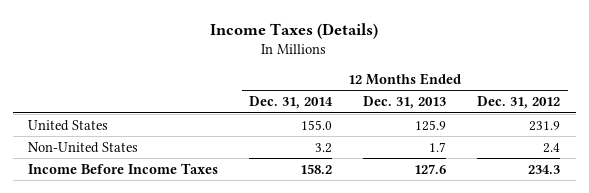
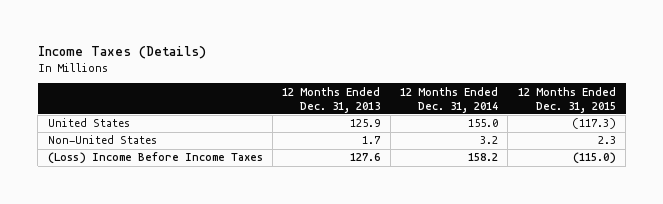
[477,96,561,110] Dec. 31, 2012 -> none
none -> [517,86,616,113] 12 Months Ended Dec. 31, 2015
[28,162,219,174] Income Before Income Taxes -> [47,152,263,165] (Loss) Income Before Income Taxes

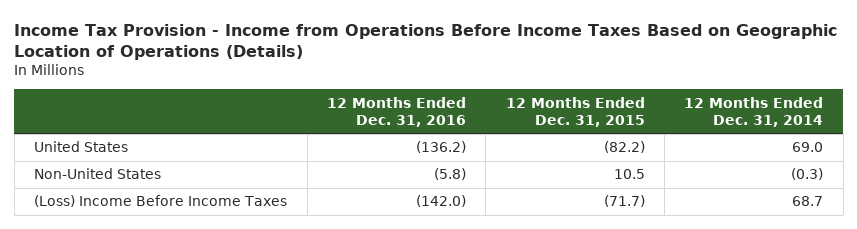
[37,45,206,59] Income Taxes (Details) -> [14,23,838,60] Income Tax Provision - Income from Operations Before Income Taxes Based on Geographic Location of Operations (Details)
[282,86,381,113] 12 Months Ended Dec. 31, 2013 -> none
none -> [326,96,466,127] 12 Months Ended Dec. 31, 2016
[468,119,499,128] 155.0 -> [792,142,824,153] 69.0
[571,118,616,130] (117.3) -> [603,141,645,154] (82.2)
[480,136,499,145] 3.2 -> [791,168,824,181] (0.3)
[597,136,616,145] 2.3 -> [613,169,645,180] 10.5
[468,153,499,162] 158.2 -> [792,196,824,207] 68.7
[572,152,616,165] (115.0) -> [603,195,645,208] (71.7)

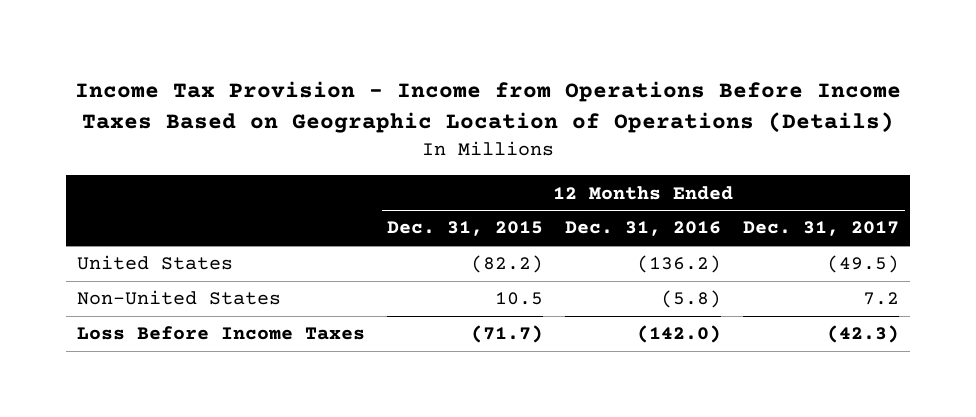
[684,96,824,127] 12 Months Ended Dec. 31, 2014 -> none
none -> [743,221,900,237] Dec. 31, 2017
[34,195,288,208] (Loss) Income Before Income Taxes -> [77,326,366,341] Loss Before Income Taxes

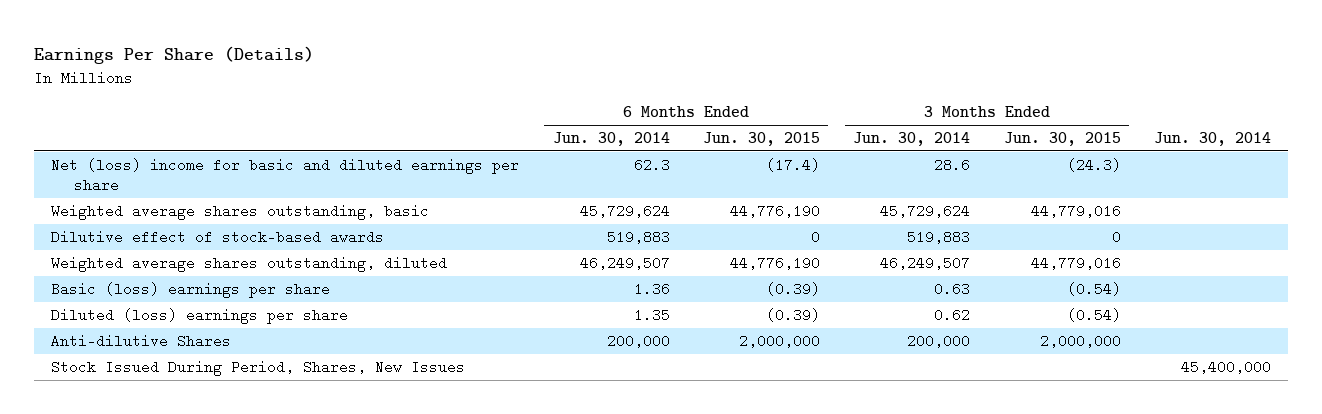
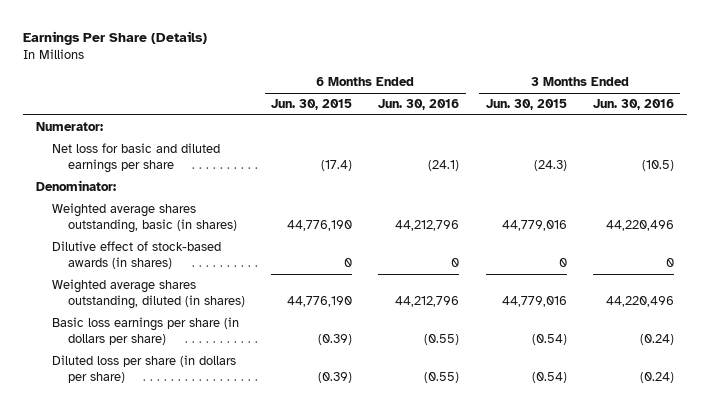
[552,131,670,146] Jun. 30, 2014 -> none
[853,131,971,146] Jun. 30, 2014 -> none
[1154,131,1272,146] Jun. 30, 2014 -> none
none -> [378,99,460,111] Jun. 30, 2016
none -> [592,99,674,111] Jun. 30, 2016
[51,333,232,348] Anti-dilutive Shares -> none
[51,359,466,376] Stock Issued During Period, Shares, New Issues -> none
none -> [36,122,104,132] Numerator:
[51,157,520,193] Net (loss) income for basic and diluted earnings per share -> [52,143,221,174] Net loss for basic and diluted earnings per share
none -> [36,180,117,192] Denominator:
[51,203,430,220] Weighted average shares outstanding, basic -> [52,203,237,234] Weighted average shares outstanding, basic (in shares)
[51,229,385,244] Dilutive effect of stock-based awards -> [52,241,222,270] Dilutive effect of stock-based awards (in shares)
[51,255,448,272] Weighted average shares outstanding, diluted -> [52,279,245,310] Weighted average shares outstanding, diluted (in shares)
[51,281,331,298] Basic (loss) earnings per share -> [52,317,240,346] Basic loss earnings per share (in dollars per share)
[51,307,349,324] Diluted (loss) earnings per share -> [52,355,237,384] Diluted loss per share (in dollars per share)

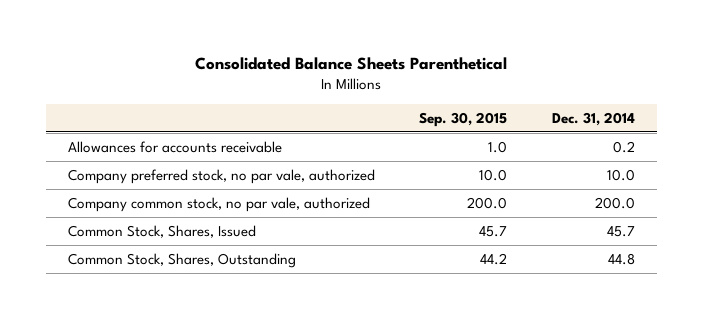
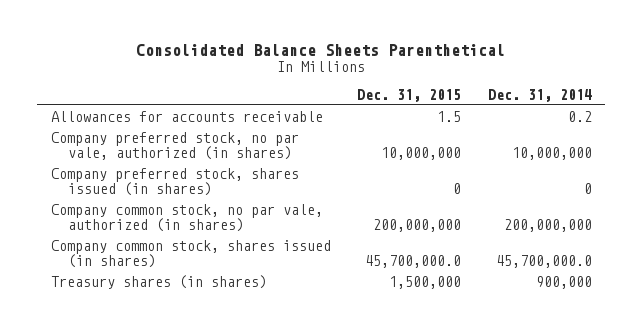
[419,112,508,128] Sep. 30, 2015 -> none
none -> [357,88,462,102] Dec. 31, 2015
[68,252,297,268] Common Stock, Shares, Outstanding -> none
[68,168,376,184] Company preferred stock, no par vale, authorized -> [50,132,299,161] Company preferred stock, no par vale, authorized (in shares)
[606,168,635,181] 10.0 -> [511,147,592,161] 10,000,000
none -> [50,168,299,197] Company preferred stock, shares issued (in shares)
[68,196,371,212] Company common stock, no par vale, authorized -> [50,204,323,233] Company common stock, no par vale, authorized (in shares)
[594,196,635,209] 200.0 -> [503,219,592,233] 200,000,000
[68,224,257,238] Common Stock, Shares, Issued -> [50,240,331,269] Company common stock, shares issued (in shares)
[606,225,635,237] 45.7 -> [495,255,592,269] 45,700,000.0
none -> [50,275,267,290] Treasury shares (in shares)

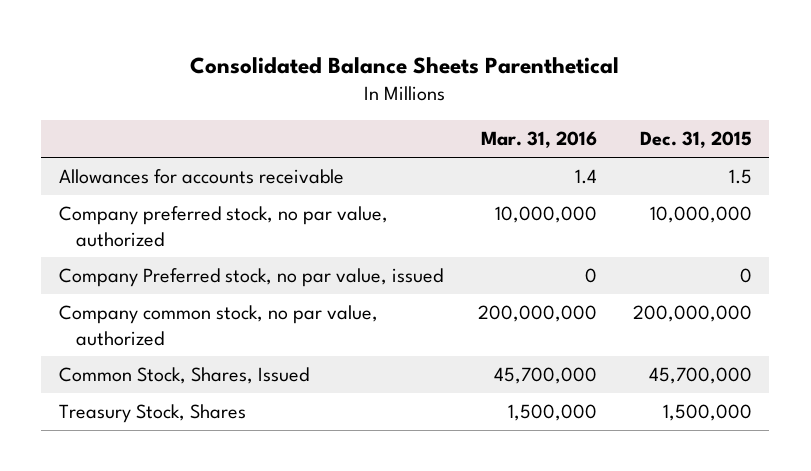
[487,88,592,102] Dec. 31, 2014 -> none
none -> [481,131,598,149] Mar. 31, 2016
[50,132,299,161] Company preferred stock, no par vale, authorized (in shares) -> [59,206,389,247] Company preferred stock, no par value, authorized
[50,168,299,197] Company preferred stock, shares issued (in shares) -> [59,268,444,288] Company Preferred stock, no par value, issued
[50,204,323,233] Company common stock, no par vale, authorized (in shares) -> [59,305,379,346] Company common stock, no par value, authorized
[50,240,331,269] Company common stock, shares issued (in shares) -> [59,367,310,385] Common Stock, Shares, Issued
[365,255,462,269] 45,700,000.0 -> [648,367,752,385] 45,700,000
[50,275,267,290] Treasury shares (in shares) -> [59,404,247,424] Treasury Stock, Shares

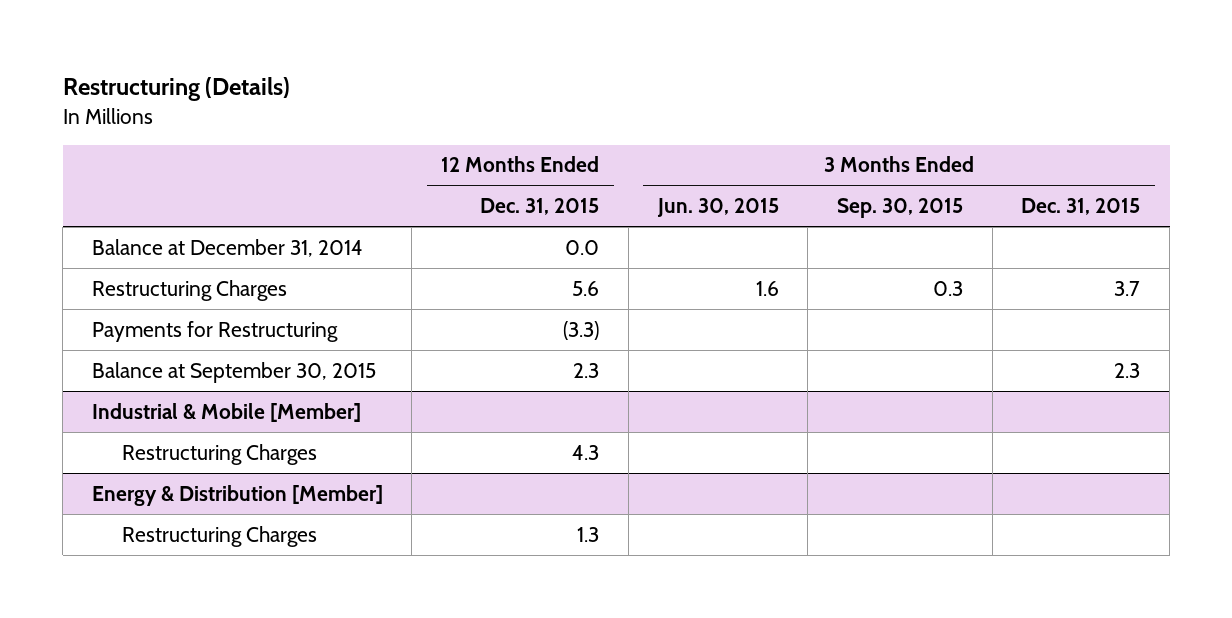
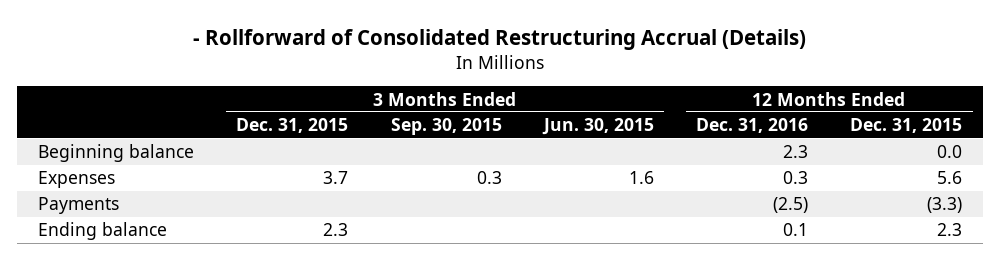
[62,77,290,102] Restructuring (Details) -> [193,28,807,50] - Rollforward of Consolidated Restructuring Accrual (Details)
none -> [696,118,809,134] Dec. 31, 2016
[91,402,361,422] Industrial & Mobile [Member] -> none
[121,443,317,465] Restructuring Charges -> none
[91,484,383,506] Energy & Distribution [Member] -> none
[121,525,317,547] Restructuring Charges -> none
[91,238,363,257] Balance at December 31, 2014 -> [38,144,195,163] Beginning balance
[91,279,287,301] Restructuring Charges -> [38,171,116,189] Expenses
[91,320,338,342] Payments for Restructuring -> [38,197,120,215] Payments
[91,361,376,383] Balance at September 30, 2015 -> [38,222,168,241] Ending balance

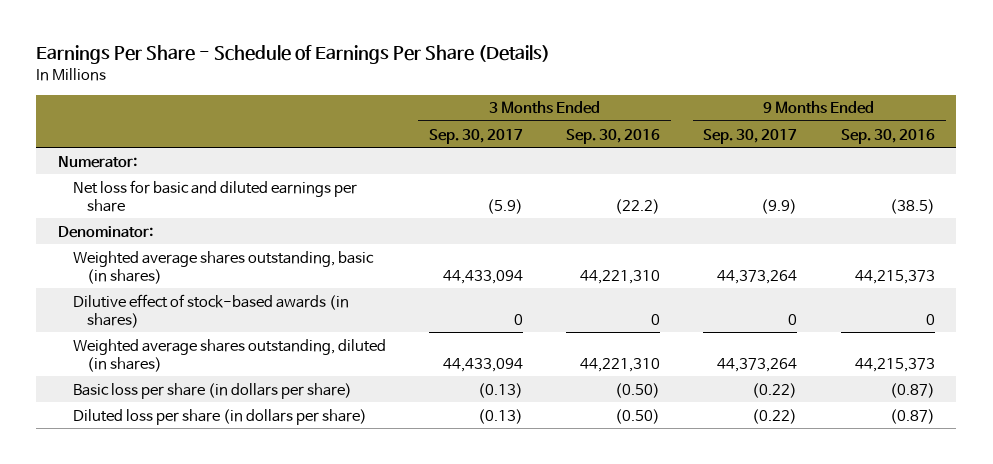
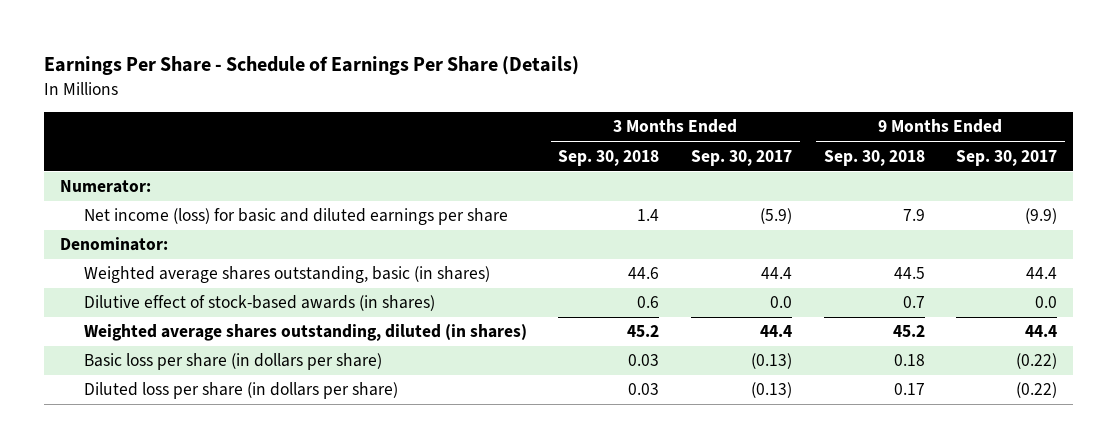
[566,128,661,144] Sep. 30, 2016 -> none
[840,128,935,144] Sep. 30, 2016 -> none
none -> [558,149,660,166] Sep. 30, 2018
none -> [823,149,925,166] Sep. 30, 2018
[72,179,357,212] Net loss for basic and diluted earnings per share -> [83,208,508,226] Net income (loss) for basic and diluted earnings per share
[442,269,523,284] 44,433,094 -> [761,267,793,280] 44.4
[717,269,798,284] 44,373,264 -> [1026,267,1058,280] 44.4
[513,313,523,325] 0 -> [770,296,793,309] 0.0
[788,313,798,325] 0 -> [1035,296,1058,309] 0.0
[442,357,523,372] 44,433,094 -> [760,325,793,338] 44.4
[717,357,798,372] 44,373,264 -> [1025,325,1058,338] 44.4

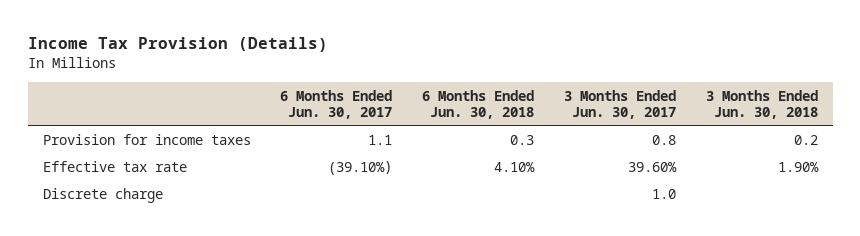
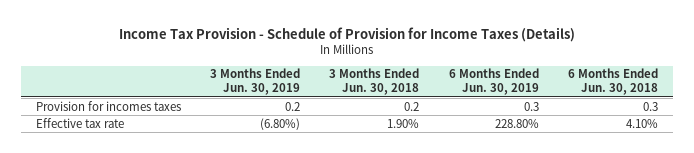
[27,37,328,53] Income Tax Provision (Details) -> [118,26,575,42] Income Tax Provision - Schedule of Provision for Income Taxes (Details)
[280,89,393,120] 6 Months Ended Jun. 30, 2017 -> none
[563,89,676,120] 3 Months Ended Jun. 30, 2017 -> none
none -> [210,68,301,96] 3 Months Ended Jun. 30, 2019
none -> [448,68,539,96] 6 Months Ended Jun. 30, 2019
[42,134,251,146] Provision for income taxes -> [35,100,181,111] Provision for incomes taxes
[42,188,163,204] Discrete charge -> none

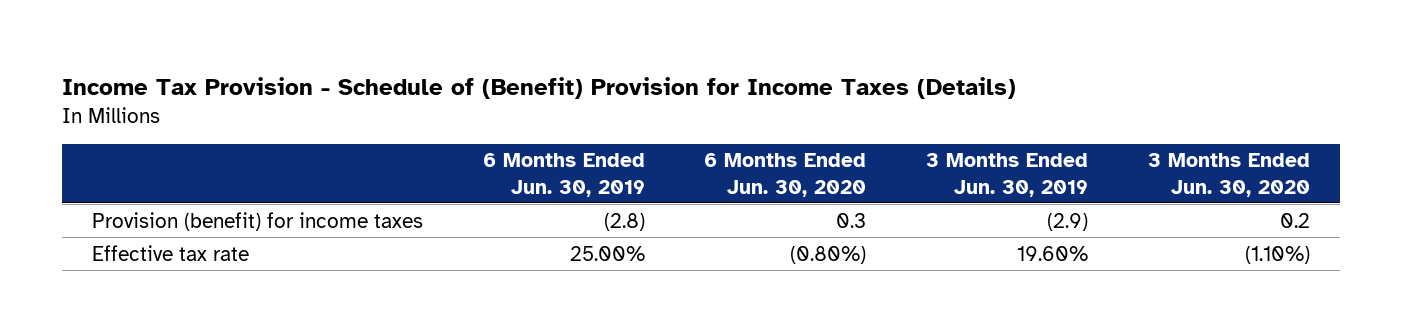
[118,26,575,42] Income Tax Provision - Schedule of Provision for Income Taxes (Details) -> [61,76,1016,99] Income Tax Provision - Schedule of (Benefit) Provision for Income Taxes (Details)
[329,68,420,96] 3 Months Ended Jun. 30, 2018 -> none
[568,68,659,96] 6 Months Ended Jun. 30, 2018 -> none
none -> [704,153,867,197] 6 Months Ended Jun. 30, 2020
none -> [1147,153,1310,197] 3 Months Ended Jun. 30, 2020
[35,100,181,111] Provision for incomes taxes -> [91,211,423,231] Provision (benefit) for income taxes
[285,101,301,111] 0.2 -> [1047,212,1089,231] (2.9)
[523,101,539,111] 0.3 -> [603,212,645,231] (2.8)
[260,117,301,130] (6.80%) -> [1017,245,1089,261] 19.60%
[494,118,539,128] 228.80% -> [569,245,645,261] 25.00%

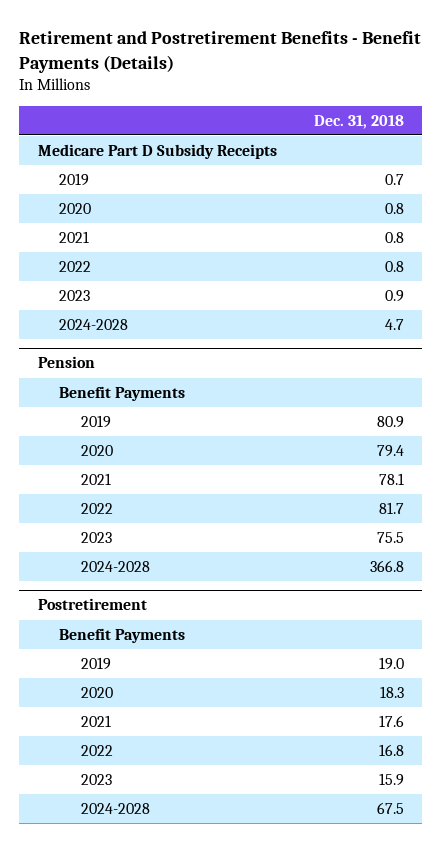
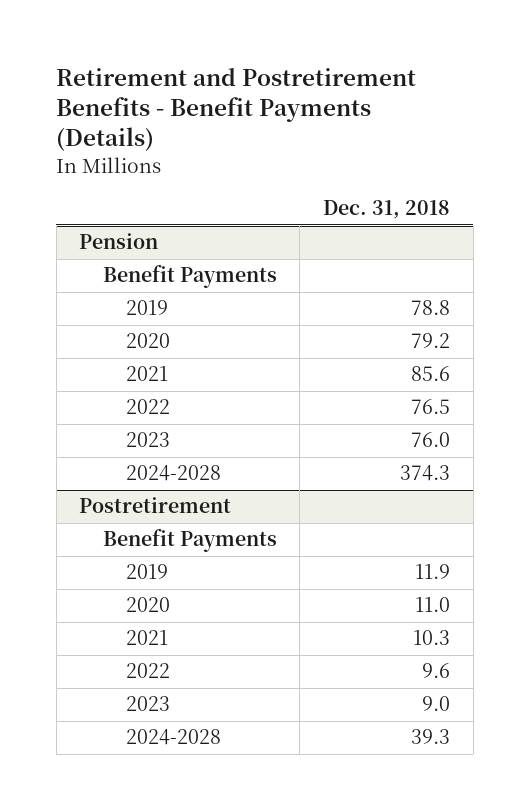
[37,143,277,159] Medicare Part D Subsidy Receipts -> none
[59,172,90,186] 2019 -> none
[59,202,92,214] 2020 -> none
[59,230,90,243] 2021 -> none
[59,260,92,272] 2022 -> none
[59,289,91,301] 2023 -> none
[59,318,129,330] 2024-2028 -> none
[376,415,404,428] 80.9 -> [410,300,450,316] 78.8
[376,444,404,457] 79.4 -> [410,333,450,349] 79.2
[378,472,404,485] 78.1 -> [410,366,450,382] 85.6
[378,501,404,514] 81.7 -> [410,399,450,415] 76.5
[376,531,404,543] 75.5 -> [410,432,450,448] 76.0
[369,559,404,572] 366.8 -> [399,465,450,482] 374.3
[378,656,404,670] 19.0 -> [414,564,450,580] 11.9
[379,685,404,698] 18.3 -> [414,597,450,613] 11.0
[378,714,404,727] 17.6 -> [412,630,450,646] 10.3
[378,743,404,756] 16.8 -> [421,663,450,679] 9.6
[378,772,404,786] 15.9 -> [421,696,450,712] 9.0
[376,801,404,814] 67.5 -> [410,729,450,745] 39.3

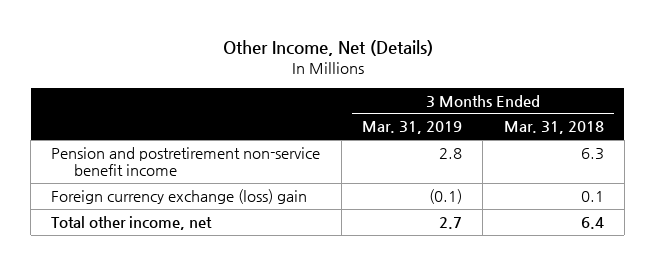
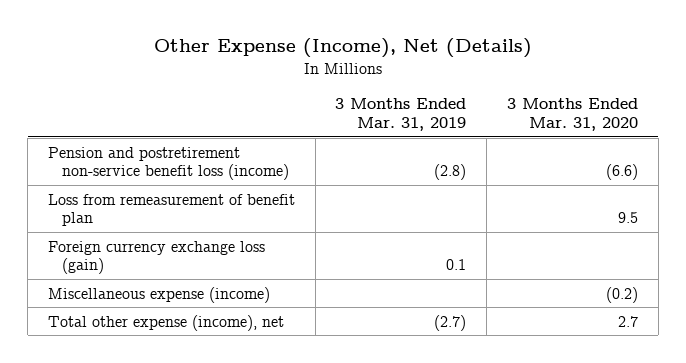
[222,40,433,57] Other Income, Net (Details) -> [153,38,532,59] Other Expense (Income), Net (Details)
[503,121,604,135] Mar. 31, 2018 -> none
none -> [506,98,638,131] 3 Months Ended Mar. 31, 2020
[51,146,321,177] Pension and postretirement non-service benefit income -> [47,146,289,181] Pension and postretirement non-service benefit loss (income)
[439,147,463,159] 2.8 -> [434,164,467,181] (2.8)
none -> [47,193,295,227] Loss from remeasurement of benefit plan
[51,188,308,204] Foreign currency exchange (loss) gain -> [47,240,265,275] Foreign currency exchange loss (gain)
[429,188,463,204] (0.1) -> [446,259,467,271] 0.1
none -> [47,286,270,303] Miscellaneous expense (income)
[51,215,213,230] Total other income, net -> [47,314,284,331] Total other expense (income), net
[439,216,463,229] 2.7 -> [434,314,467,331] (2.7)

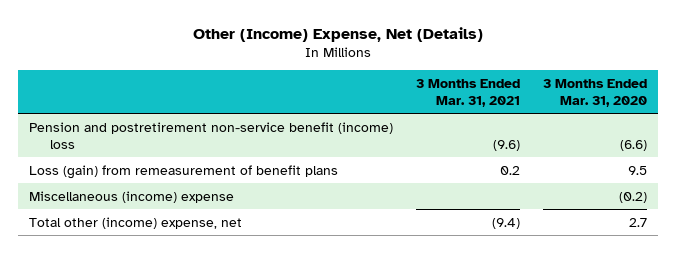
[153,38,532,59] Other Expense (Income), Net (Details) -> [192,26,483,42] Other (Income) Expense, Net (Details)
[335,98,467,131] 3 Months Ended Mar. 31, 2019 -> none
none -> [415,78,520,107] 3 Months Ended Mar. 31, 2021
[47,240,265,275] Foreign currency exchange loss (gain) -> none
[47,146,289,181] Pension and postretirement non-service benefit loss (income) -> [29,121,394,149] Pension and postretirement non-service benefit (income) loss
[47,193,295,227] Loss from remeasurement of benefit plan -> [29,164,339,179] Loss (gain) from remeasurement of benefit plans
[47,286,270,303] Miscellaneous expense (income) -> [29,190,235,203] Miscellaneous (income) expense
[47,314,284,331] Total other expense (income), net -> [29,216,243,229] Total other (income) expense, net

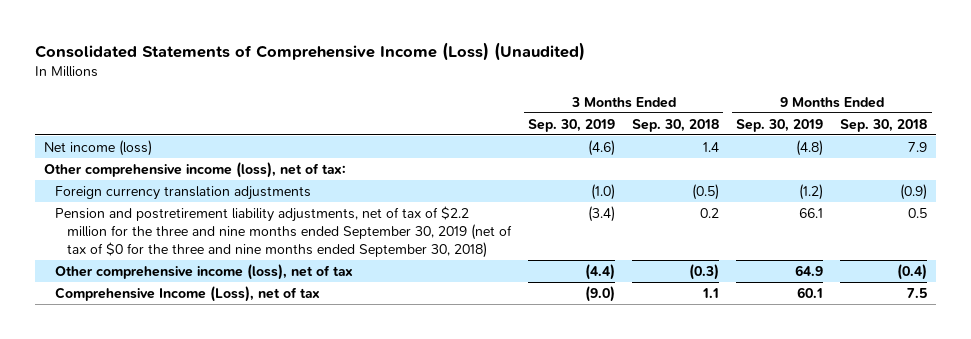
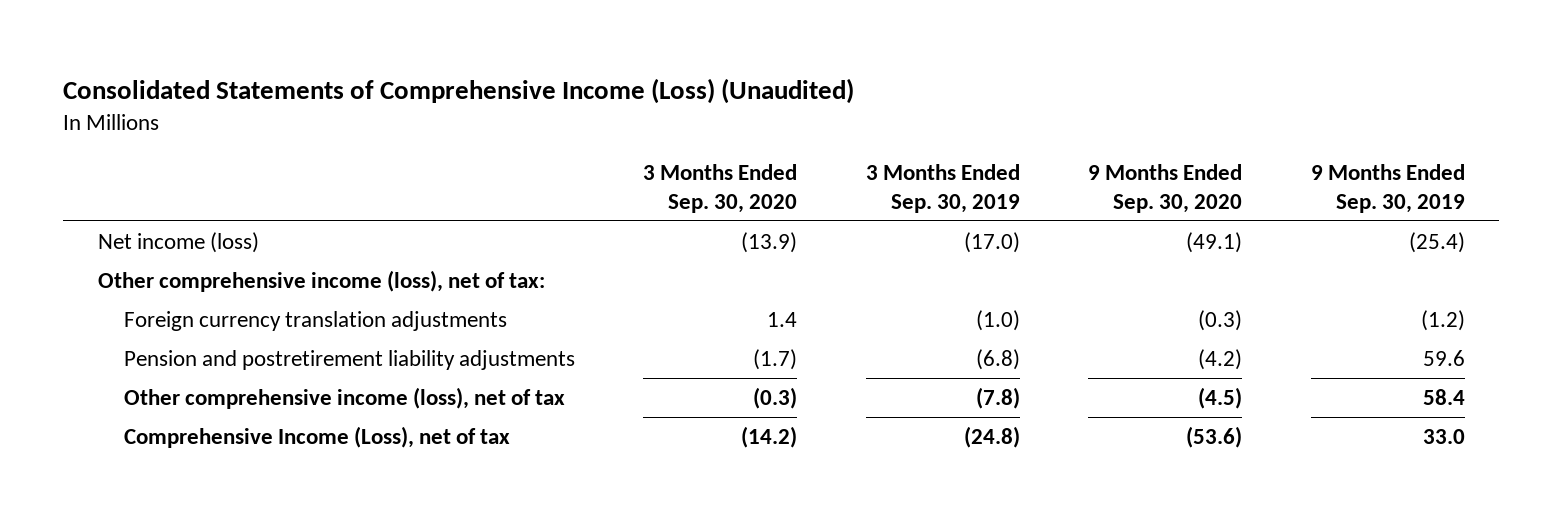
[632,118,720,132] Sep. 30, 2018 -> none
[840,118,928,132] Sep. 30, 2018 -> none
none -> [643,163,798,213] 3 Months Ended Sep. 30, 2020
none -> [1088,163,1243,213] 9 Months Ended Sep. 30, 2020
[587,139,615,156] (4.6) -> [963,232,1020,254] (17.0)
[796,139,824,156] (4.8) -> [1408,232,1465,254] (25.4)
[55,205,512,259] Pension and postretirement liability adjustments, net of tax of $2.2 million for the three and nine months ended September 30, 2019 (net of tax of $0 for the three and nine months ended September 30, 2018) -> [123,350,575,371] Pension and postretirement liability adjustments
[587,205,615,222] (3.4) -> [975,349,1020,371] (6.8)
[799,207,824,218] 66.1 -> [1422,350,1465,367] 59.6
[584,263,615,280] (4.4) -> [975,387,1020,410] (7.8)
[795,264,824,276] 64.9 -> [1422,389,1465,406] 58.4
[584,285,615,302] (9.0) -> [963,426,1020,449] (24.8)
[797,286,824,298] 60.1 -> [1422,429,1465,445] 33.0

